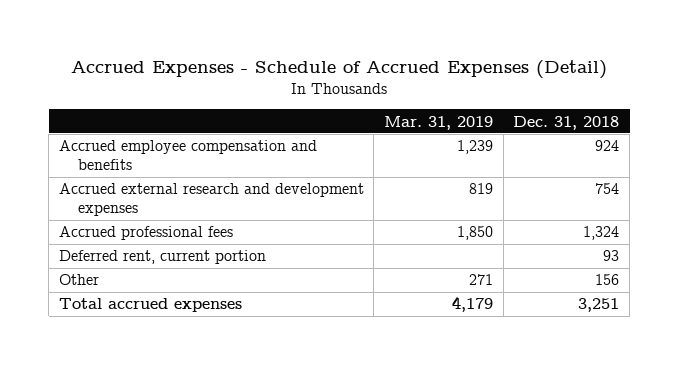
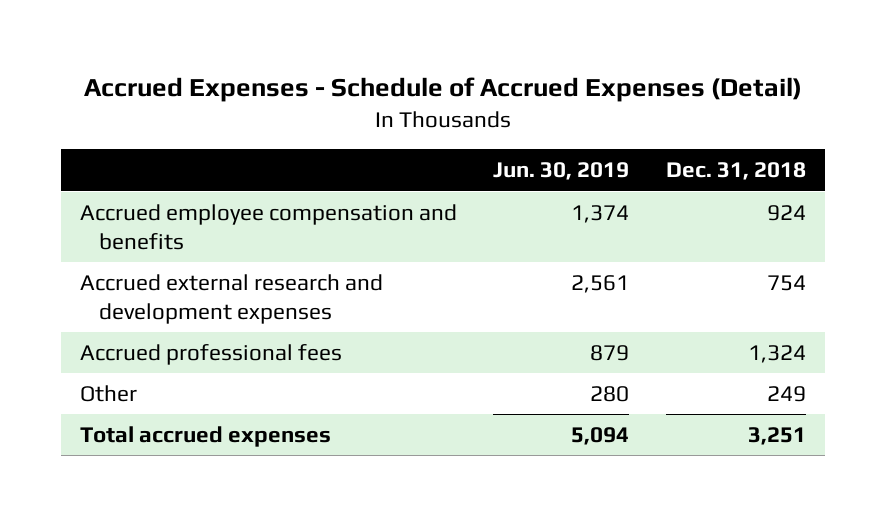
[384,115,494,130] Mar. 31, 2019 -> none
none -> [493,162,630,181] Jun. 30, 2019
[58,250,266,265] Deferred rent, current portion -> none
[595,274,620,286] 156 -> [767,385,807,402] 249

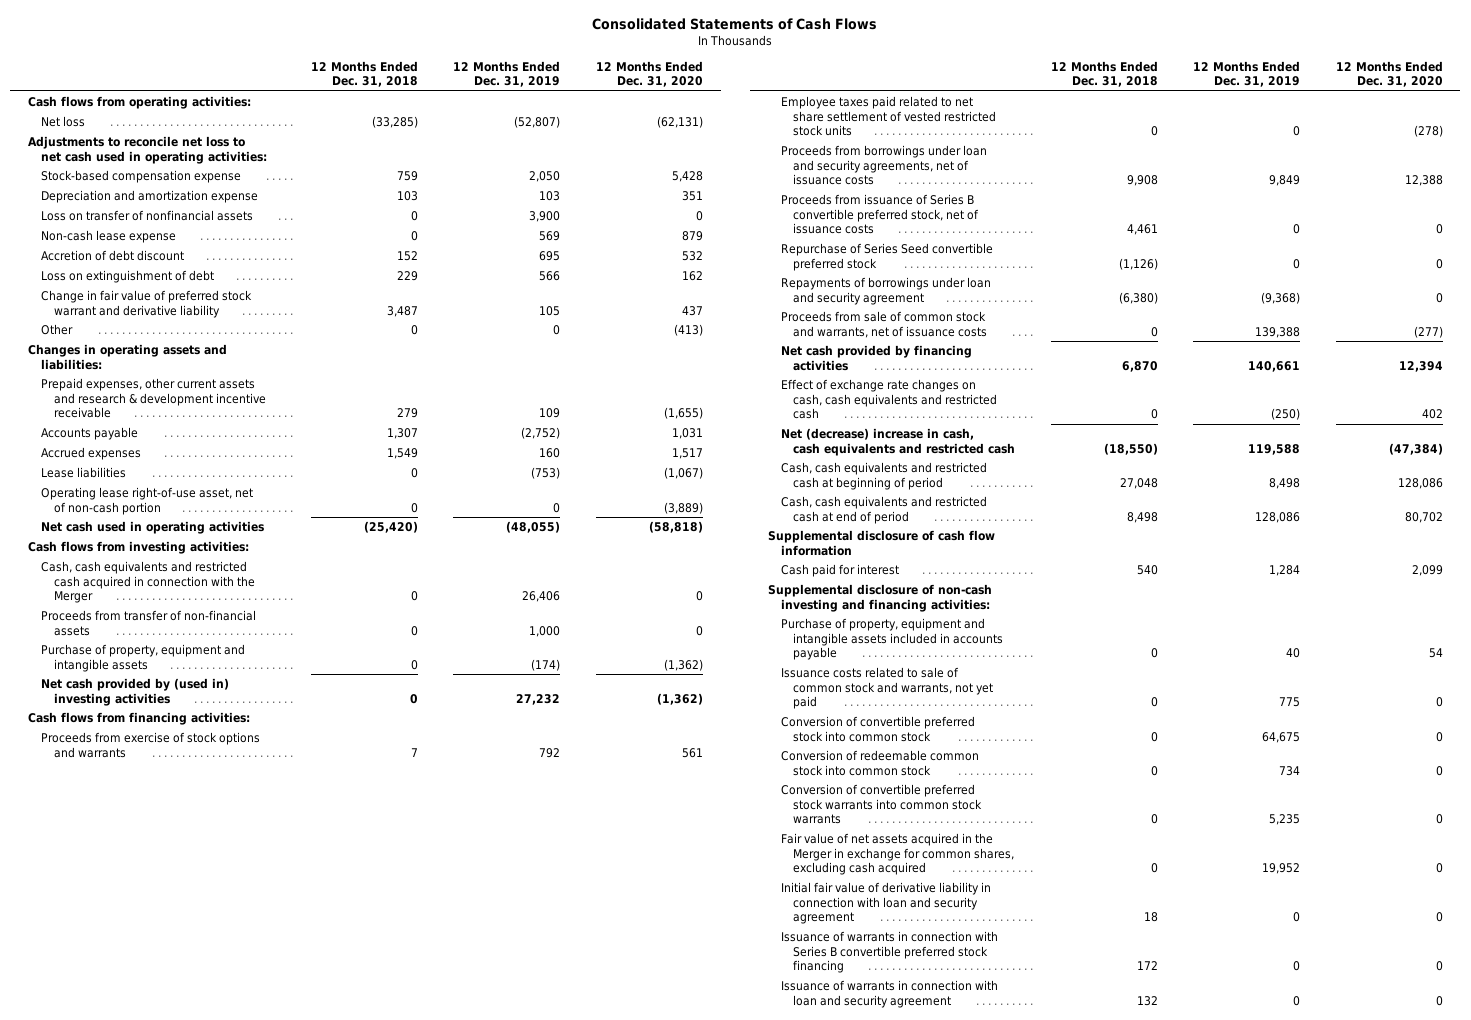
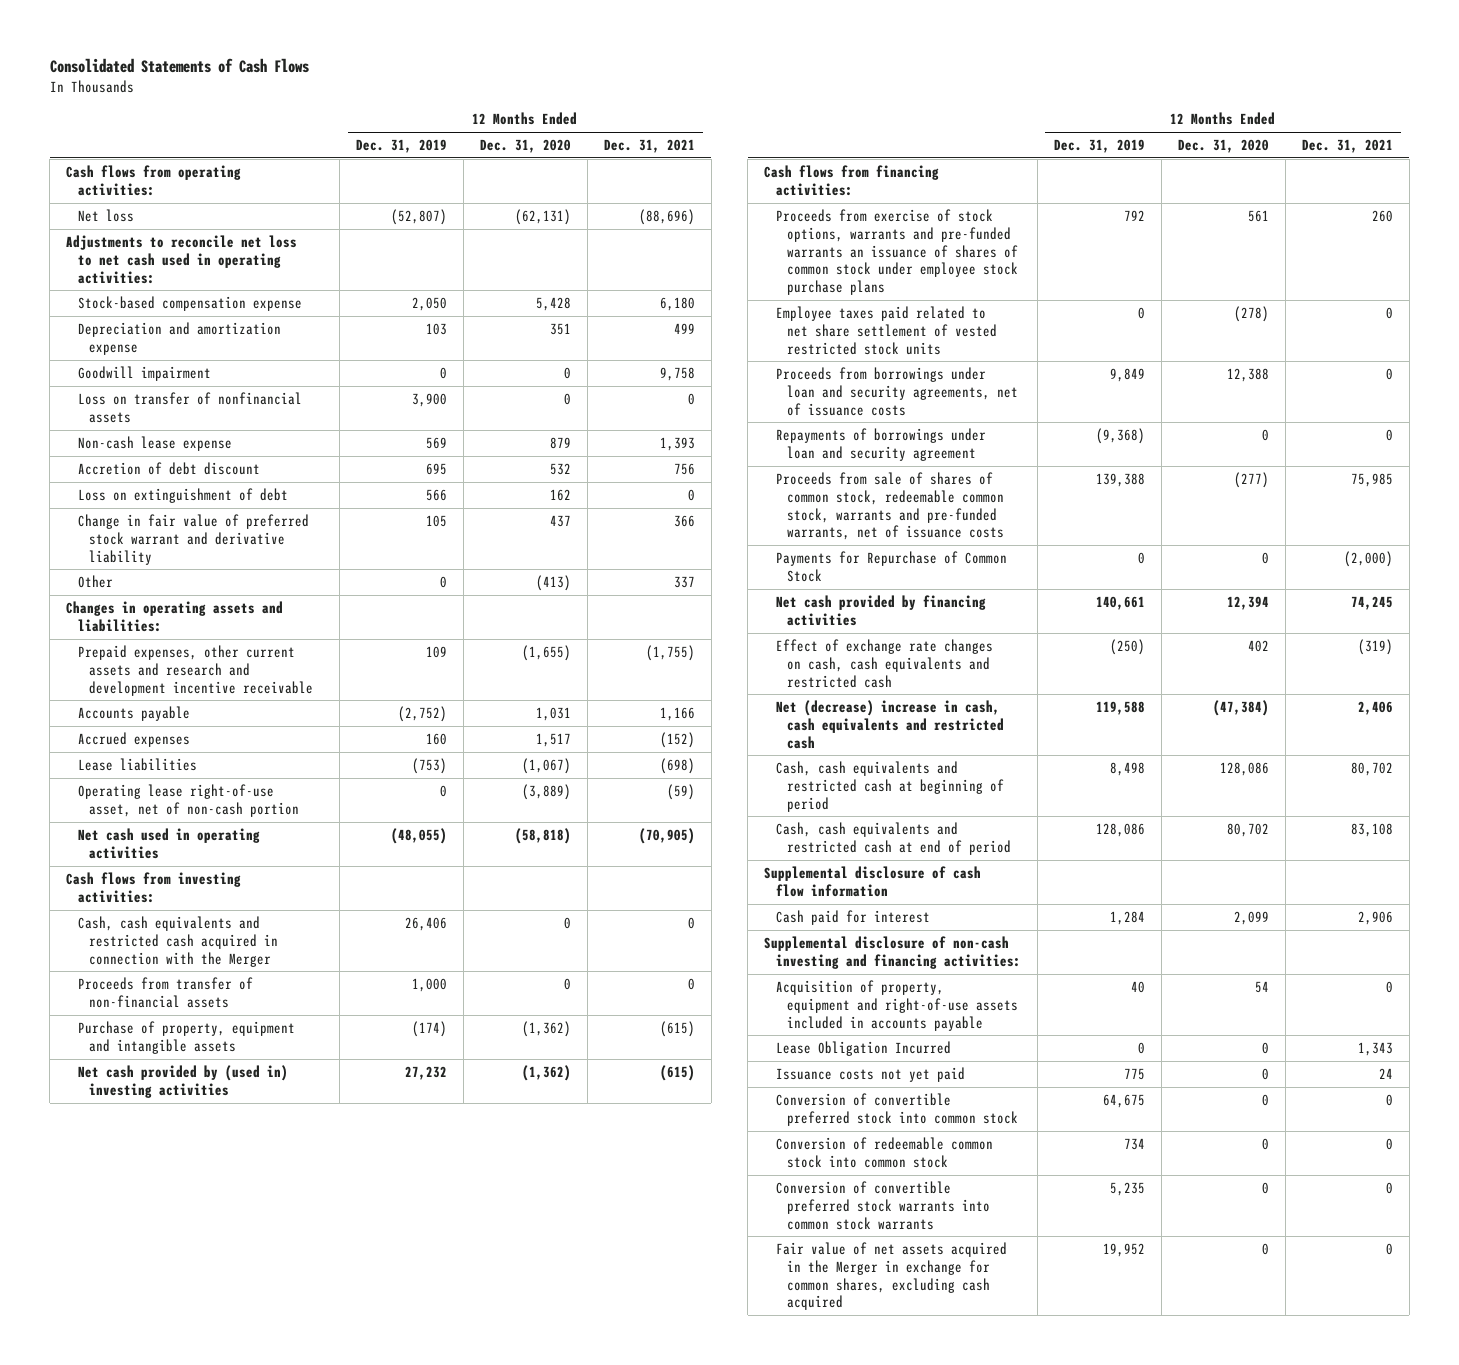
[311,60,419,88] 12 Months Ended Dec. 31, 2018 -> none
none -> [603,139,695,154] Dec. 31, 2021
none -> [77,365,211,381] Goodwill impairment
[40,378,266,419] Prepaid expenses, other current assets and research & development incentive receivable -> [77,644,314,696] Prepaid expenses, other current assets and research and development incentive receivable
[40,732,260,758] Proceeds from exercise of stock options and warrants -> [775,208,1019,296] Proceeds from exercise of stock options, warrants and pre-funded warrants an issuance of shares of common stock under employee stock purchase plans
[780,194,980,235] Proceeds from issuance of Series B convertible preferred stock, net of issuance costs -> none
[780,243,993,271] Repurchase of Series Seed convertible preferred stock -> none
[780,311,988,338] Proceeds from sale of common stock and warrants, net of issuance costs -> [775,471,1005,541] Proceeds from sale of shares of common stock, redeemable common stock, warrants and pre-funded warrants, net of issuance costs
none -> [775,550,1007,582] Payments for Repurchase of Common Stock
[780,618,1004,661] Purchase of property, equipment and intangible assets included in accounts payable -> [775,979,1019,1031] Acquisition of property, equipment and right-of-use assets included in accounts payable
none -> [775,1040,951,1056] Lease Obligation Incurred
[780,667,994,710] Issuance costs related to sale of common stock and warrants, not yet paid -> [775,1066,965,1082] Issuance costs not yet paid
[780,882,991,925] Initial fair value of derivative liability in connection with loan and security agreement -> none
[780,931,998,974] Issuance of warrants in connection with Series B convertible preferred stock financing -> none
[780,980,998,1008] Issuance of warrants in connection with loan and security agreement -> none

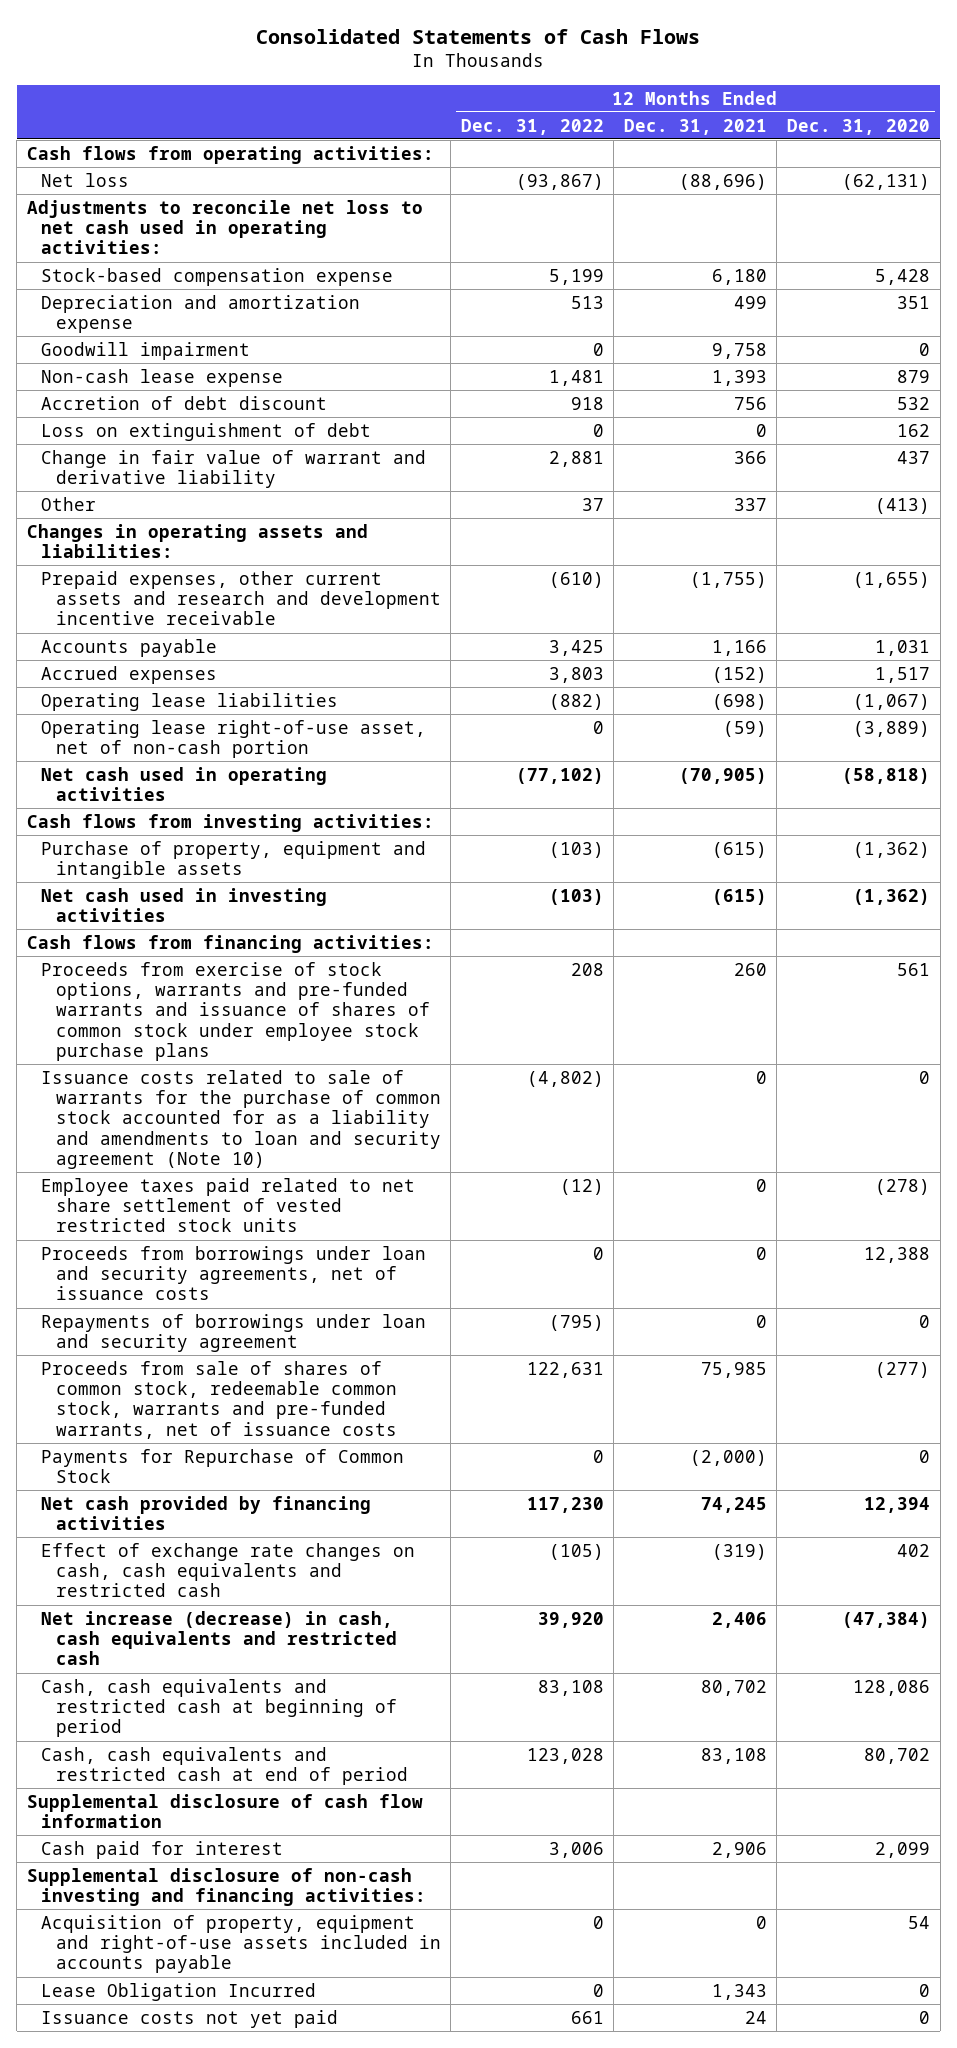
[355,139,447,154] Dec. 31, 2019 -> none
none -> [460,118,604,135] Dec. 31, 2022
[77,391,302,423] Loss on transfer of nonfinancial assets -> none
[77,513,309,565] Change in fair value of preferred stock warrant and derivative liability -> [41,449,427,489] Change in fair value of warrant and derivative liability
[77,757,197,771] Lease liabilities -> [41,692,339,711] Operating lease liabilities
[77,915,279,967] Cash, cash equivalents and restricted cash acquired in connection with the Merger -> none
[77,976,253,1008] Proceeds from transfer of non-financial assets -> none
[77,1064,288,1098] Net cash provided by (used in) investing activities -> [41,887,328,923] Net cash used in investing activities
[775,208,1019,296] Proceeds from exercise of stock options, warrants and pre-funded warrants an issuance of shares of common stock under employee stock purchase plans -> [41,961,430,1061] Proceeds from exercise of stock options, warrants and pre-funded warrants and issuance of shares of common stock under employee stock purchase plans
none -> [41,1069,441,1169] Issuance costs related to sale of warrants for the purchase of common stock accounted for as a liability and amendments to loan and security agreement (Note 10)
[775,699,1005,749] Net (decrease) increase in cash, cash equivalents and restricted cash -> [41,1610,397,1666] Net increase (decrease) in cash, cash equivalents and restricted cash
[775,1092,1019,1126] Conversion of convertible preferred stock into common stock -> none
[775,1136,993,1168] Conversion of redeemable common stock into common stock -> none
[775,1180,991,1230] Conversion of convertible preferred stock warrants into common stock warrants -> none
[775,1241,1007,1311] Fair value of net assets acquired in the Merger in exchange for common shares, excluding cash acquired -> none

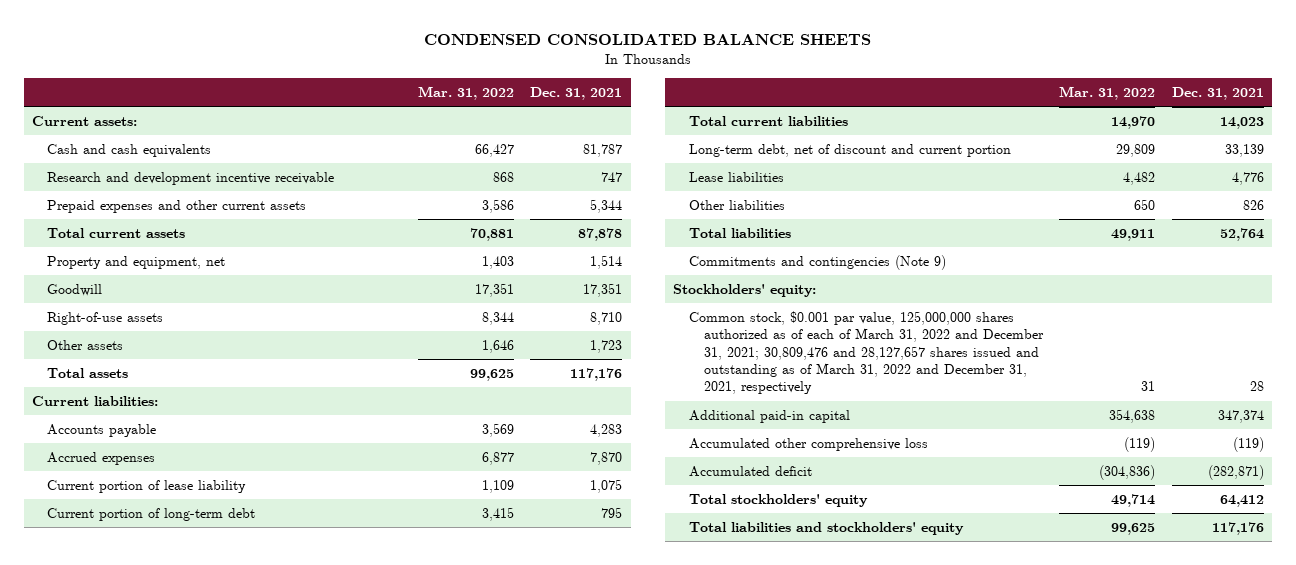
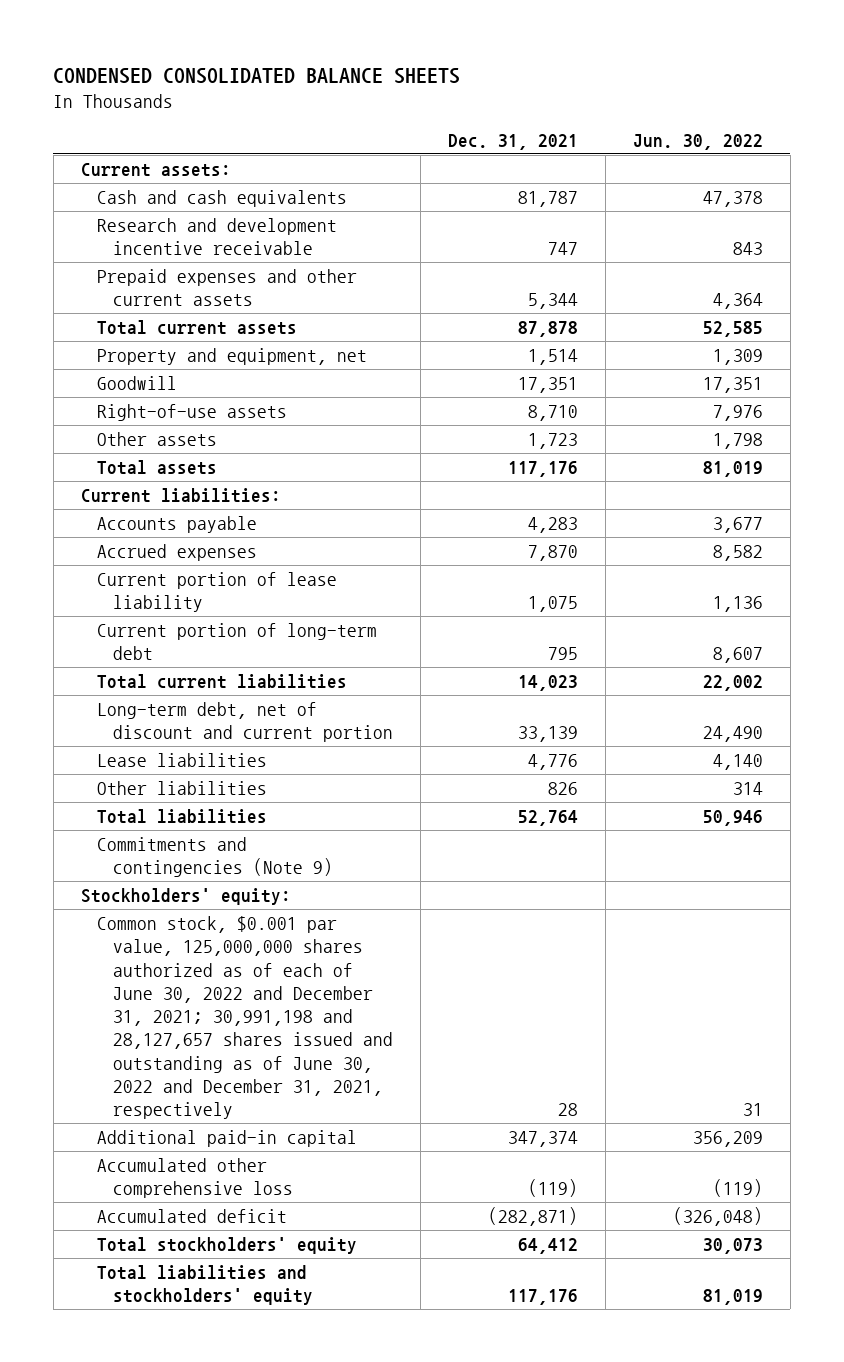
[417,85,514,100] Mar. 31, 2022 -> none
none -> [632,133,763,150] Jun. 30, 2022
[688,310,1044,395] Common stock, $0.001 par value, 125,000,000 shares authorized as of each of March 31, 2022 and December 31, 2021; 30,809,476 and 28,127,657 shares issued and outstanding as of March 31, 2022 and December 31, 2021, respectively -> [96,915,393,1120] Common stock, $0.001 par value, 125,000,000 shares authorized as of each of June 30, 2022 and December 31, 2021; 30,991,198 and 28,127,657 shares issued and outstanding as of June 30, 2022 and December 31, 2021, respectively

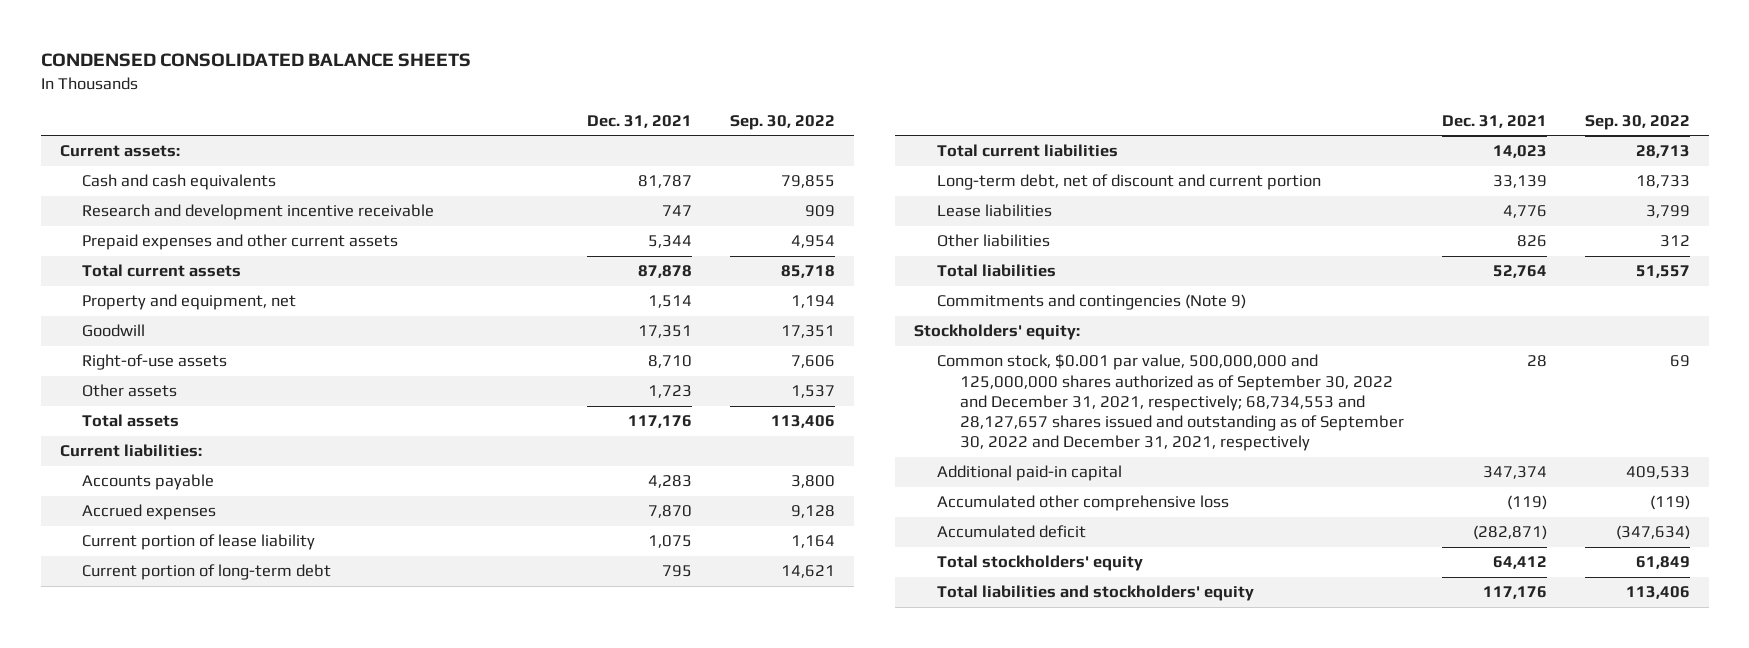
[632,133,763,150] Jun. 30, 2022 -> none
none -> [729,114,835,130] Sep. 30, 2022
[96,915,393,1120] Common stock, $0.001 par value, 125,000,000 shares authorized as of each of June 30, 2022 and December 31, 2021; 30,991,198 and 28,127,657 shares issued and outstanding as of June 30, 2022 and December 31, 2021, respectively -> [937,354,1404,452] Common stock, $0.001 par value, 500,000,000 and 125,000,000 shares authorized as of September 30, 2022 and December 31, 2021, respectively; 68,734,553 and 28,127,657 shares issued and outstanding as of September 30, 2022 and December 31, 2021, respectively

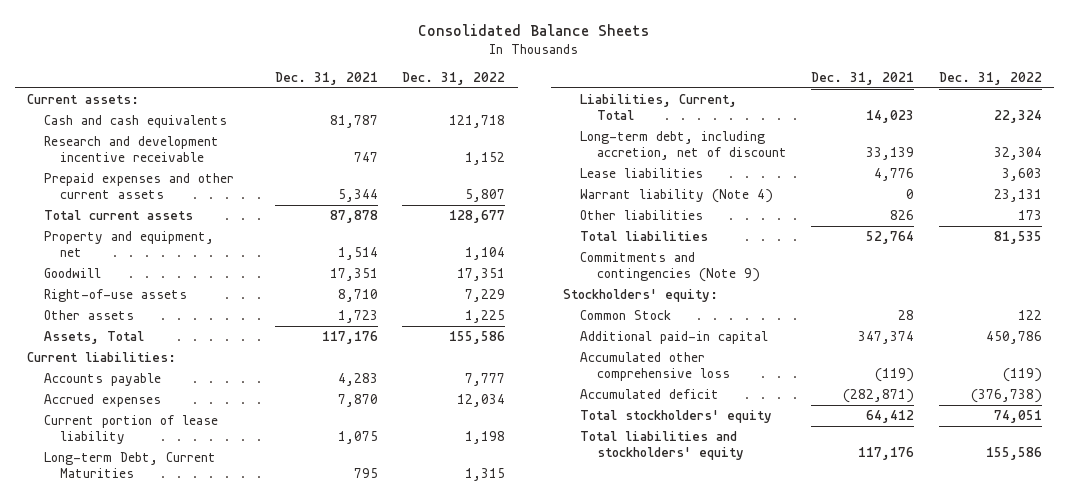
[40,53,471,68] CONDENSED CONSOLIDATED BALANCE SHEETS -> [418,23,650,36] Consolidated Balance Sheets
[729,114,835,130] Sep. 30, 2022 -> none
none -> [402,71,506,85] Dec. 31, 2022
[82,414,180,428] Total assets -> [43,330,144,344] Assets, Total
[82,564,332,581] Current portion of long-term debt -> [43,451,216,478] Long-term Debt, Current Maturities
[937,144,1119,158] Total current liabilities -> [580,93,738,120] Liabilities, Current, Total
[937,174,1322,191] Long-term debt, net of discount and current portion -> [580,130,787,160] Long-term debt, including accretion, net of discount
none -> [580,188,774,203] Warrant liability (Note 4)
[937,354,1404,452] Common stock, $0.001 par value, 500,000,000 and 125,000,000 shares authorized as of September 30, 2022 and December 31, 2021, respectively; 68,734,553 and 28,127,657 shares issued and outstanding as of September 30, 2022 and December 31, 2021, respectively -> [580,309,672,320] Common Stock

